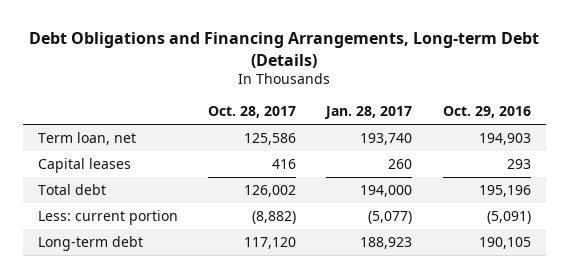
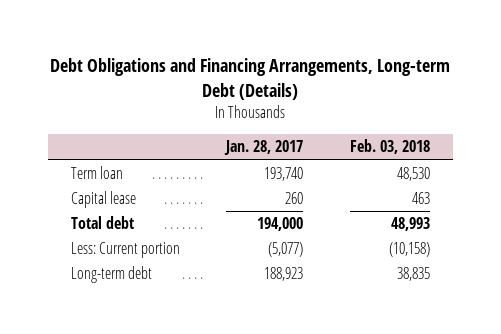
[208,106,297,119] Oct. 28, 2017 -> none
[442,106,531,119] Oct. 29, 2016 -> none
none -> [349,139,430,155] Feb. 03, 2018
[38,131,137,145] Term loan, net -> [70,166,123,180] Term loan
[38,157,132,173] Capital leases -> [70,191,136,209] Capital lease
[38,209,179,225] Less: current portion -> [70,242,180,259] Less: Current portion

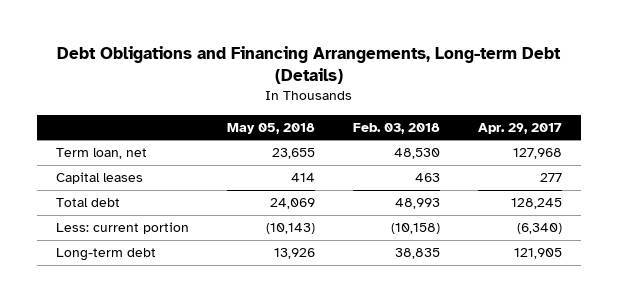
[224,140,304,156] Jan. 28, 2017 -> none
none -> [227,122,316,134] May 05, 2018
none -> [478,122,563,134] Apr. 29, 2017
[70,166,123,180] Term loan -> [56,148,148,160] Term loan, net
[70,191,136,209] Capital lease -> [56,172,144,185] Capital leases
[70,242,180,259] Less: Current portion -> [56,222,190,235] Less: current portion

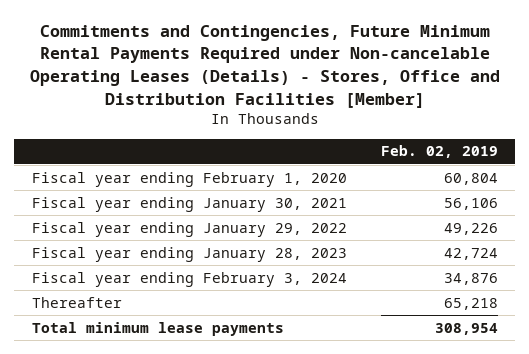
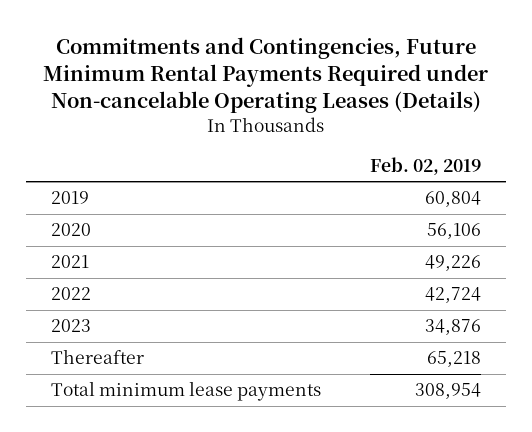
[29,24,500,108] Commitments and Contingencies, Future Minimum Rental Payments Required under Non-cancelable Operating Leases (Details) - Stores, Office and Distribution Facilities [Member] -> [43,36,489,114] Commitments and Contingencies, Future Minimum Rental Payments Required under Non-cancelable Operating Leases (Details)
[31,171,347,187] Fiscal year ending February 1, 2020 -> [51,191,90,205] 2019
[31,196,347,212] Fiscal year ending January 30, 2021 -> [51,223,92,237] 2020
[31,221,347,237] Fiscal year ending January 29, 2022 -> [51,255,90,269] 2021
[31,246,347,262] Fiscal year ending January 28, 2023 -> [51,287,92,301] 2022
[31,271,347,287] Fiscal year ending February 3, 2024 -> [51,319,92,333] 2023

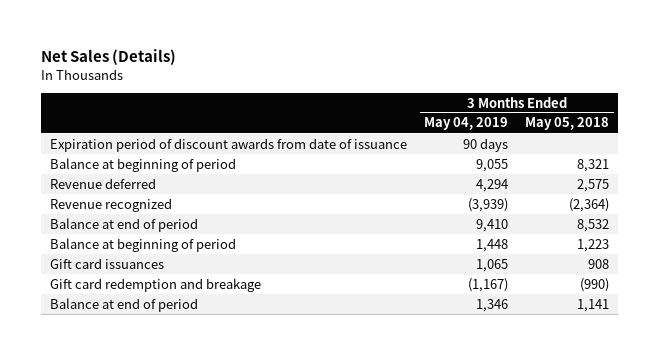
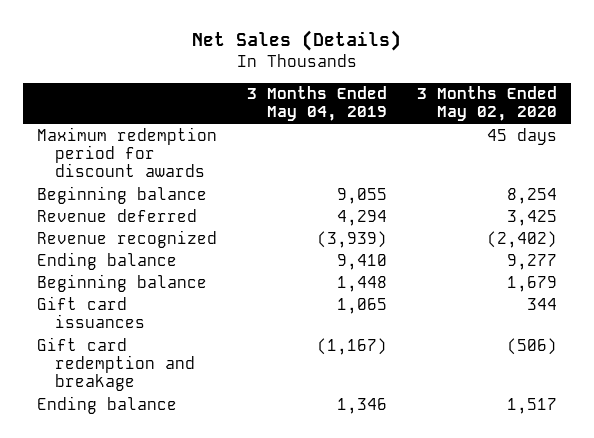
[525,117,610,131] May 05, 2018 -> none
none -> [416,86,557,122] 3 Months Ended May 02, 2020
[49,137,407,152] Expiration period of discount awards from date of issuance -> none
none -> [37,126,218,177] Maximum redemption period for discount awards
[49,157,236,172] Balance at beginning of period -> [37,185,208,204] Beginning balance
[49,217,198,232] Balance at end of period -> [37,251,178,270] Ending balance
[49,237,236,252] Balance at beginning of period -> [37,273,208,292] Beginning balance
[49,297,198,312] Balance at end of period -> [37,395,178,414] Ending balance

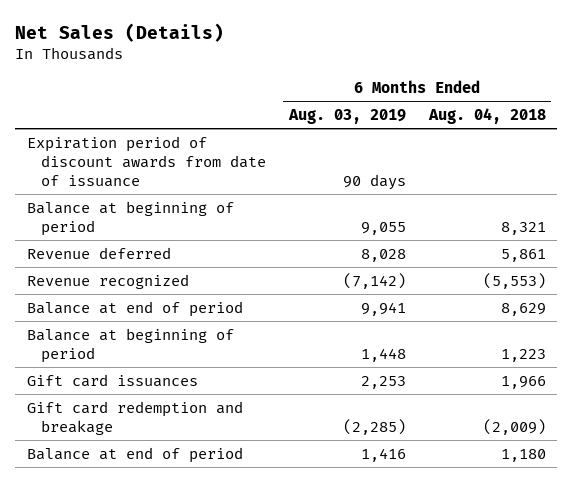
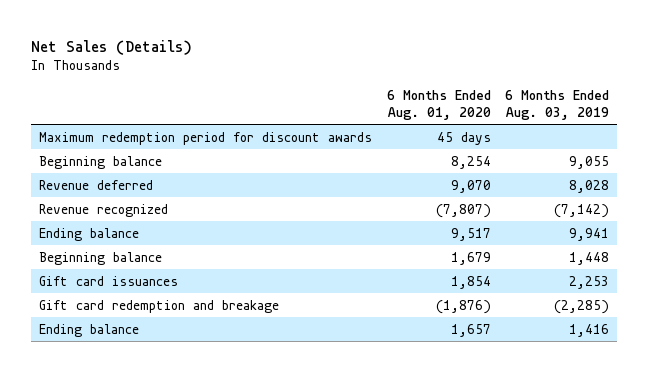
[427,107,546,124] Aug. 04, 2018 -> none
none -> [386,90,491,121] 6 Months Ended Aug. 01, 2020
[26,135,267,187] Expiration period of discount awards from date of issuance -> none
none -> [38,131,372,145] Maximum redemption period for discount awards
[26,200,234,236] Balance at beginning of period -> [38,155,162,169] Beginning balance
[26,300,243,317] Balance at end of period -> [38,227,139,241] Ending balance
[26,327,234,363] Balance at beginning of period -> [38,251,162,265] Beginning balance
[26,446,243,463] Balance at end of period -> [38,323,139,337] Ending balance

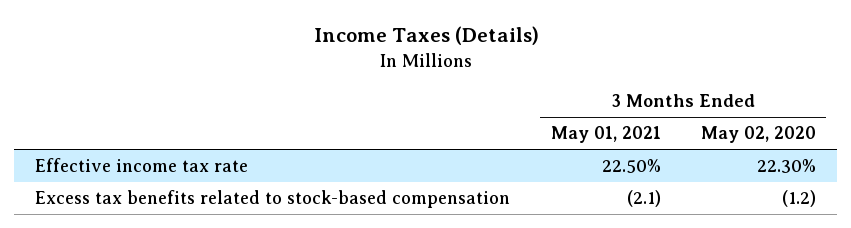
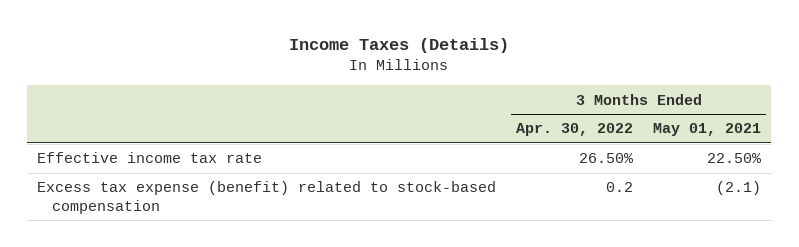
[701,126,817,144] May 02, 2020 -> none
none -> [516,123,634,137] Apr. 30, 2022
[34,190,510,209] Excess tax benefits related to stock-based compensation -> [37,181,497,214] Excess tax expense (benefit) related to stock-based compensation

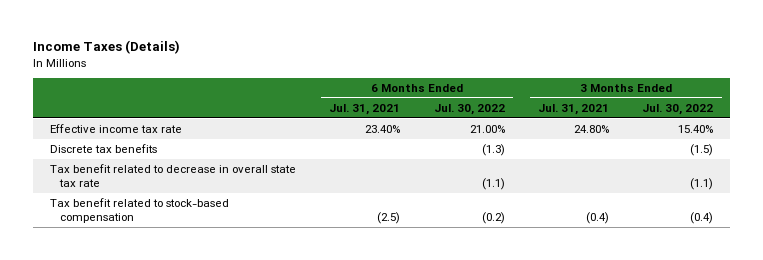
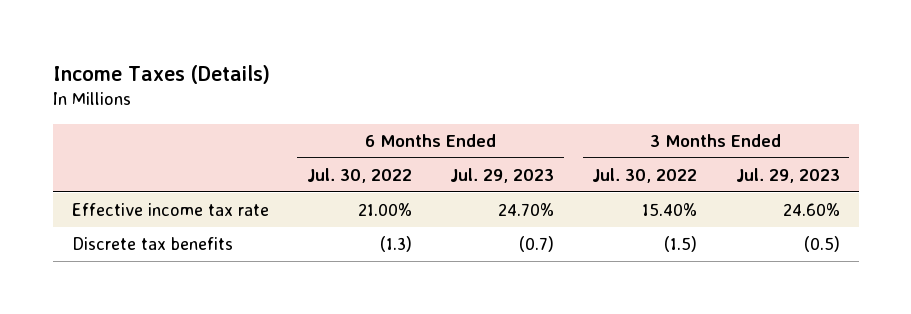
[329,104,401,116] Jul. 31, 2021 -> none
[538,104,610,116] Jul. 31, 2021 -> none
none -> [450,167,555,183] Jul. 29, 2023
none -> [735,167,840,183] Jul. 29, 2023
[50,164,297,187] Tax benefit related to decrease in overall state tax rate -> none
[50,198,230,223] Tax benefit related to stock-based compensation -> none

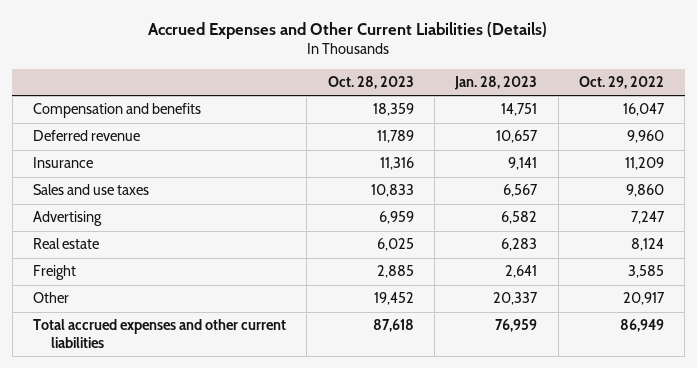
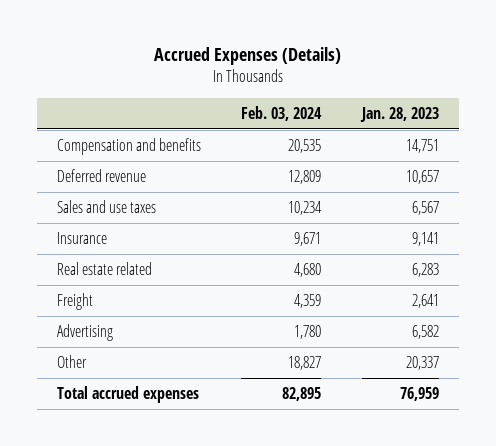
[148,21,548,39] Accrued Expenses and Other Current Liabilities (Details) -> [153,47,341,66] Accrued Expenses (Details)
[327,76,414,90] Oct. 28, 2023 -> none
[578,76,664,90] Oct. 29, 2022 -> none
none -> [241,105,323,121] Feb. 03, 2024
[33,157,94,169] Insurance -> [57,232,108,245] Insurance
[33,238,100,250] Real estate -> [57,262,153,276] Real estate related
[33,211,103,227] Advertising -> [57,324,114,342] Advertising
[33,319,287,349] Total accrued expenses and other current liabilities -> [57,386,200,404] Total accrued expenses

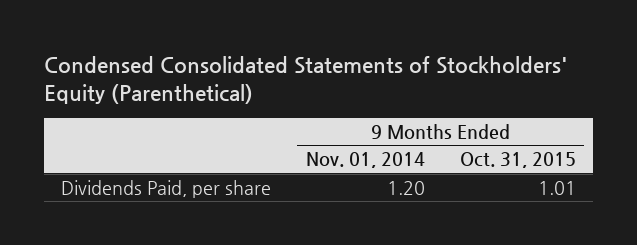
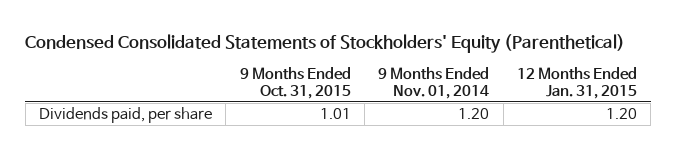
none -> [516,66,637,100] 12 Months Ended Jan. 31, 2015
[61,179,272,198] Dividends Paid, per share -> [39,107,213,124] Dividends paid, per share

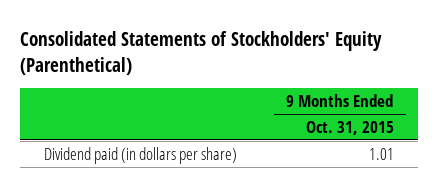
[25,33,626,53] Condensed Consolidated Statements of Stockholders' Equity (Parenthetical) -> [19,30,382,75] Consolidated Statements of Stockholders' Equity (Parenthetical)
[378,66,490,100] 9 Months Ended Nov. 01, 2014 -> none
[516,66,637,100] 12 Months Ended Jan. 31, 2015 -> none
[39,107,213,124] Dividends paid, per share -> [44,146,238,164] Dividend paid (in dollars per share)

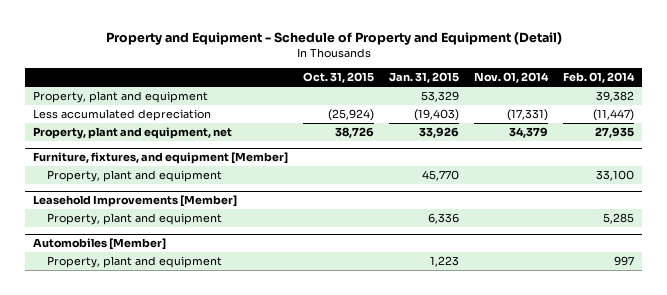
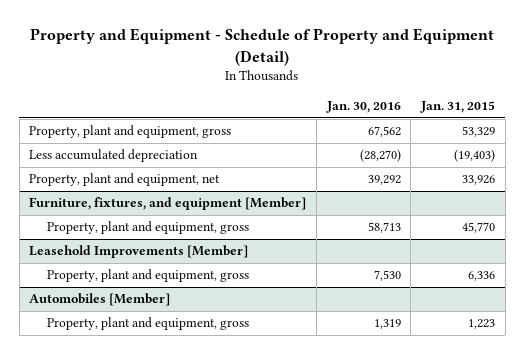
[302,71,374,83] Oct. 31, 2015 -> none
[474,71,550,83] Nov. 01, 2014 -> none
[563,71,636,83] Feb. 01, 2014 -> none
none -> [325,101,401,114] Jan. 30, 2016
[32,91,208,104] Property, plant and equipment -> [29,125,232,139] Property, plant and equipment, gross
[46,170,222,183] Property, plant and equipment -> [47,221,250,235] Property, plant and equipment, gross
[46,213,222,226] Property, plant and equipment -> [47,269,250,283] Property, plant and equipment, gross
[46,256,222,269] Property, plant and equipment -> [47,317,250,331] Property, plant and equipment, gross

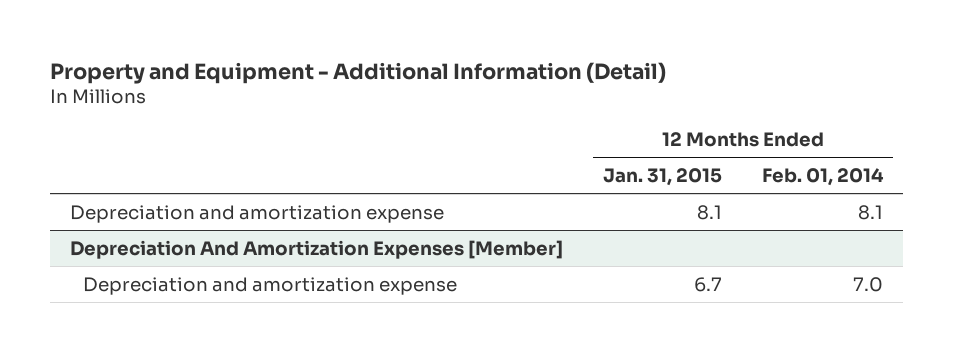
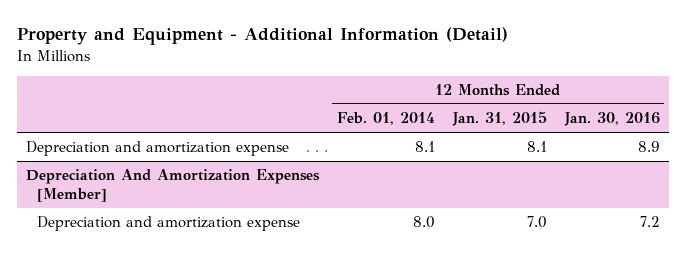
none -> [563,112,660,127] Jan. 30, 2016
[693,276,722,292] 6.7 -> [526,216,547,229] 7.0
[852,276,883,292] 7.0 -> [412,216,435,229] 8.0

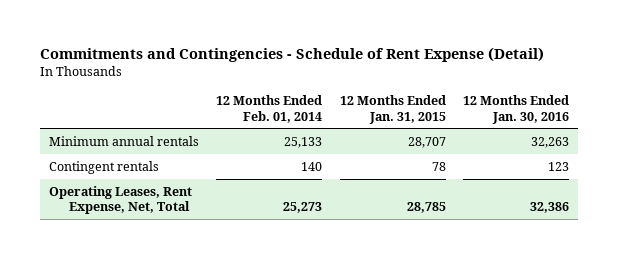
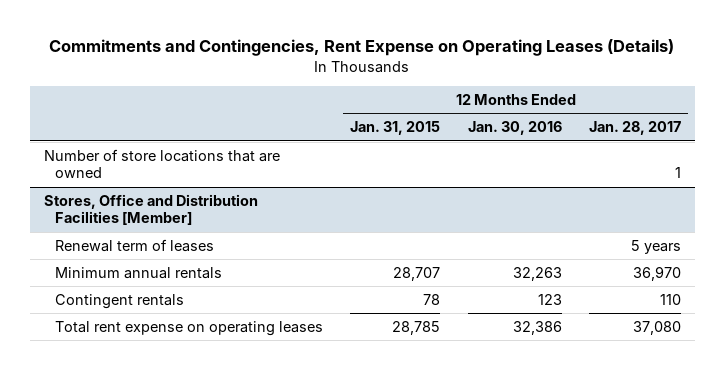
[40,47,545,63] Commitments and Contingencies - Schedule of Rent Expense (Detail) -> [49,39,675,57] Commitments and Contingencies, Rent Expense on Operating Leases (Details)
[216,95,323,123] 12 Months Ended Feb. 01, 2014 -> none
none -> [589,121,682,136] Jan. 28, 2017
none -> [43,148,280,179] Number of store locations that are owned
none -> [43,193,258,226] Stores, Office and Distribution Facilities [Member]
none -> [54,238,214,252] Renewal term of leases
[48,185,192,215] Operating Leases, Rent Expense, Net, Total -> [54,320,323,336] Total rent expense on operating leases

